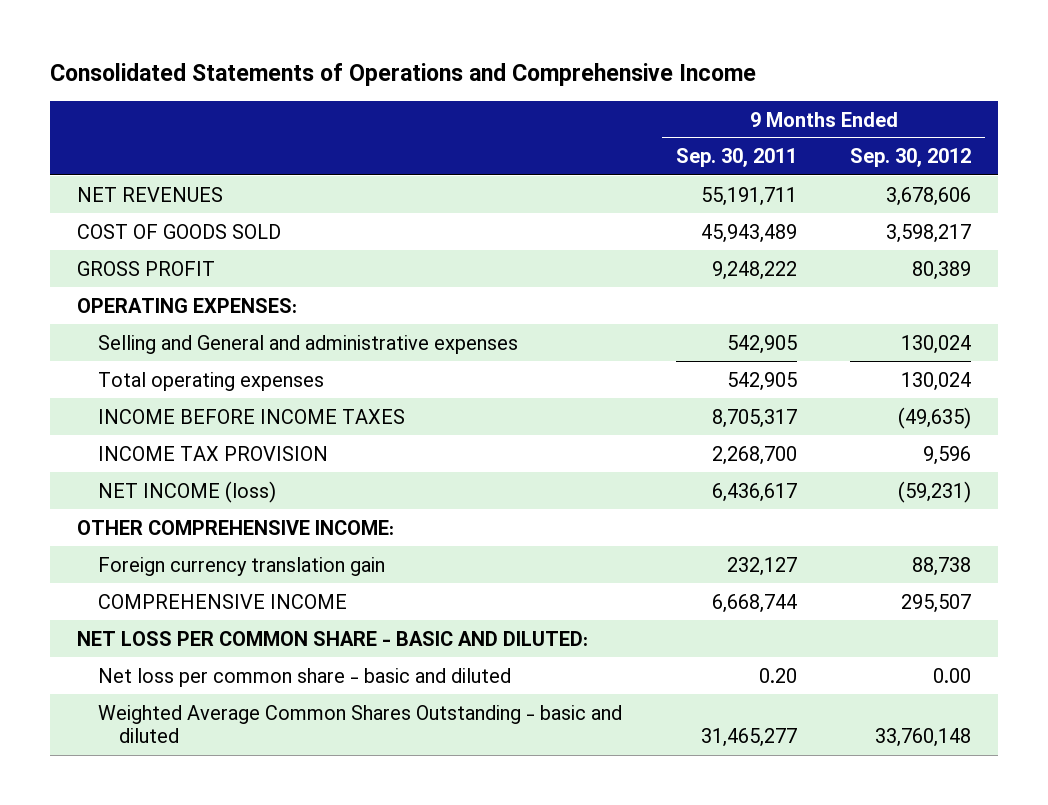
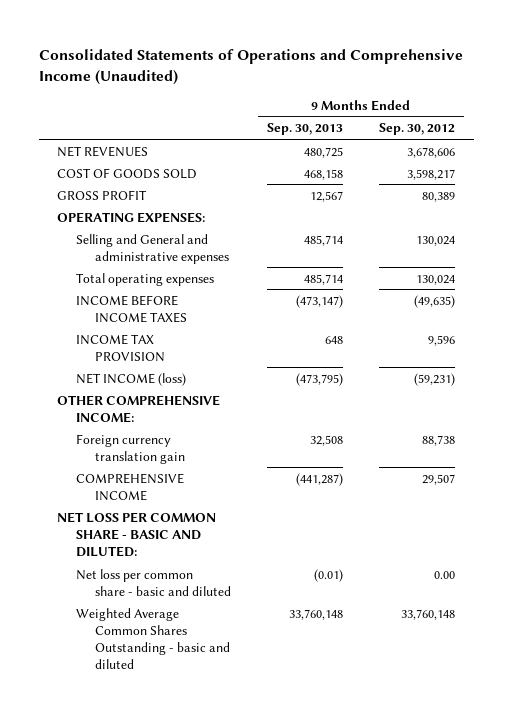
[49,62,756,86] Consolidated Statements of Operations and Comprehensive Income -> [38,48,463,85] Consolidated Statements of Operations and Comprehensive Income (Unaudited)
[675,148,797,168] Sep. 30, 2011 -> none
none -> [267,123,344,136] Sep. 30, 2013
[901,593,972,613] 295,507 -> [422,473,456,485] 29,507

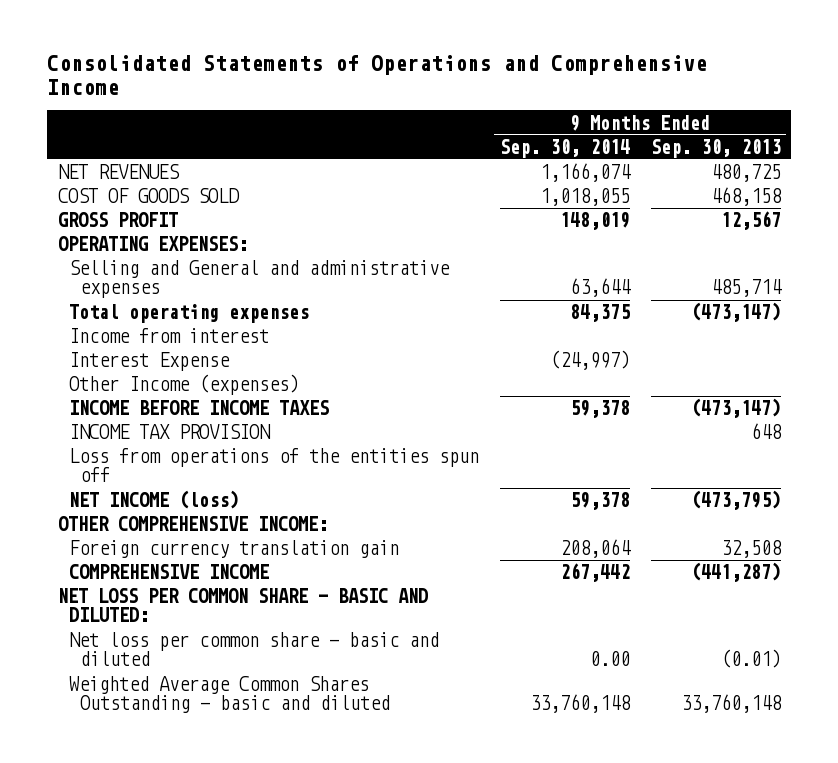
[38,48,463,85] Consolidated Statements of Operations and Comprehensive Income (Unaudited) -> [47,55,708,95] Consolidated Statements of Operations and Comprehensive Income
[379,123,456,136] Sep. 30, 2012 -> none
none -> [499,138,630,158] Sep. 30, 2014
[304,273,344,285] 485,714 -> [690,302,781,323] (473,147)
none -> [68,328,269,344] Income from interest
none -> [68,352,230,372] Interest Expense
none -> [68,374,299,396] Other Income (expenses)
none -> [68,448,479,483] Loss from operations of the entities spun off

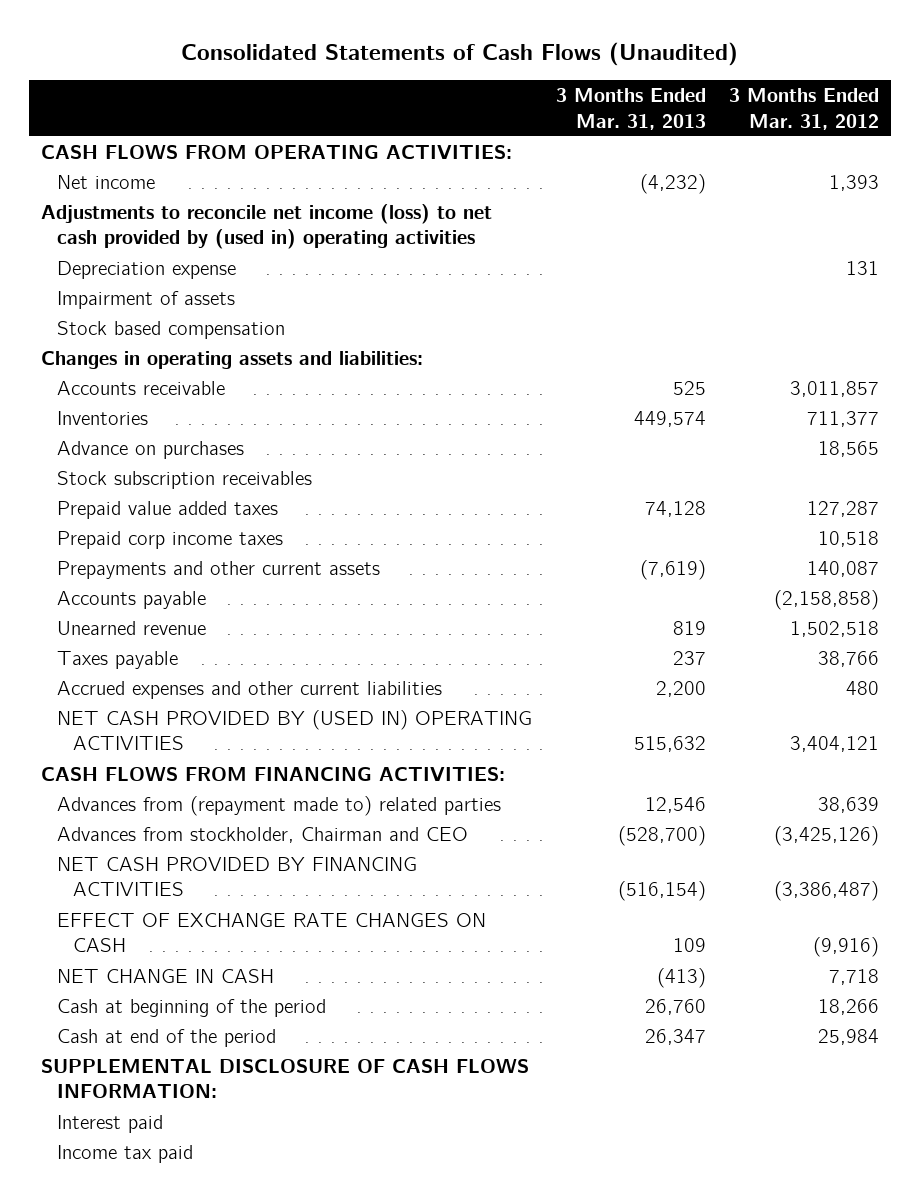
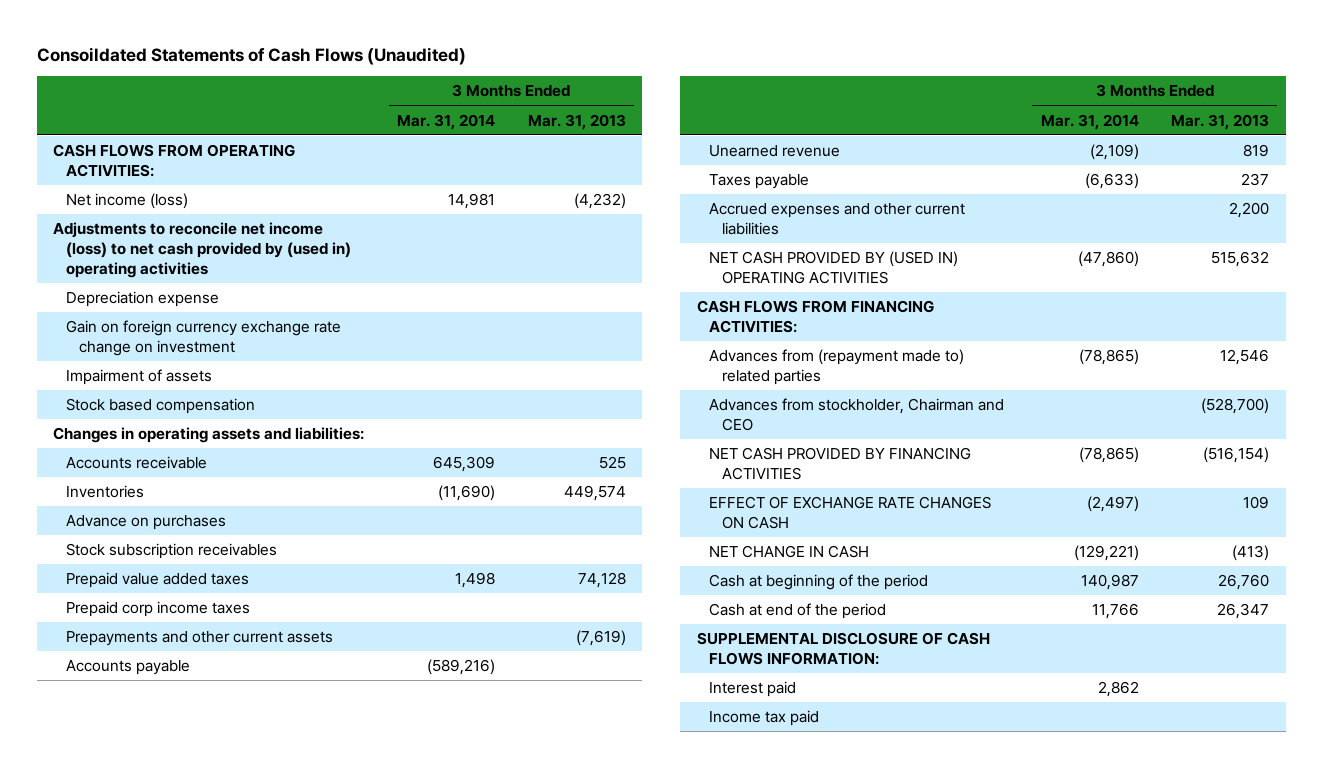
[181,42,739,67] Consolidated Statements of Cash Flows (Unaudited) -> [36,46,466,65] Consoildated Statements of Cash Flows (Unaudited)
[728,88,879,130] 3 Months Ended Mar. 31, 2012 -> none
none -> [397,113,496,130] Mar. 31, 2014
[57,175,156,190] Net income -> [65,193,188,210] Net income (loss)
none -> [65,320,341,356] Gain on foreign currency exchange rate change on investment

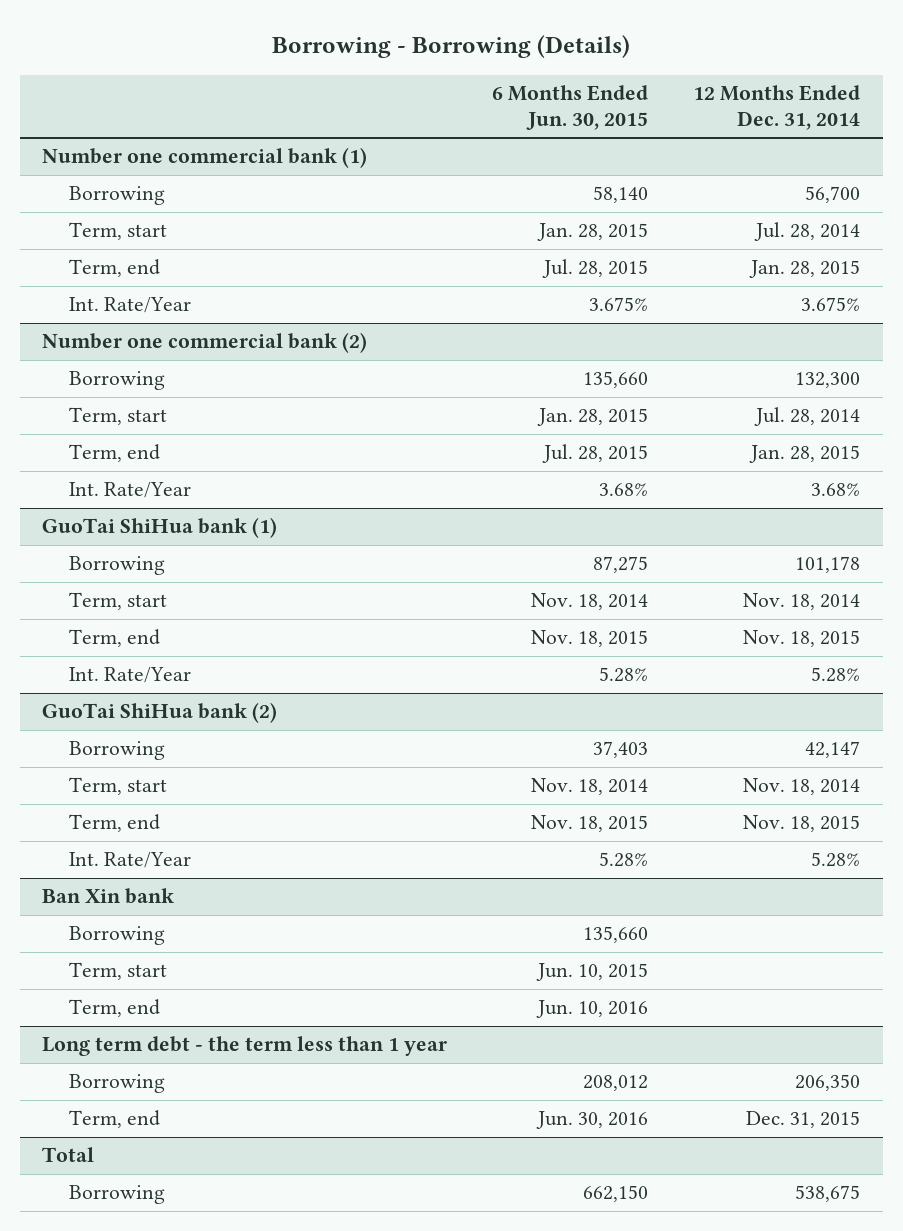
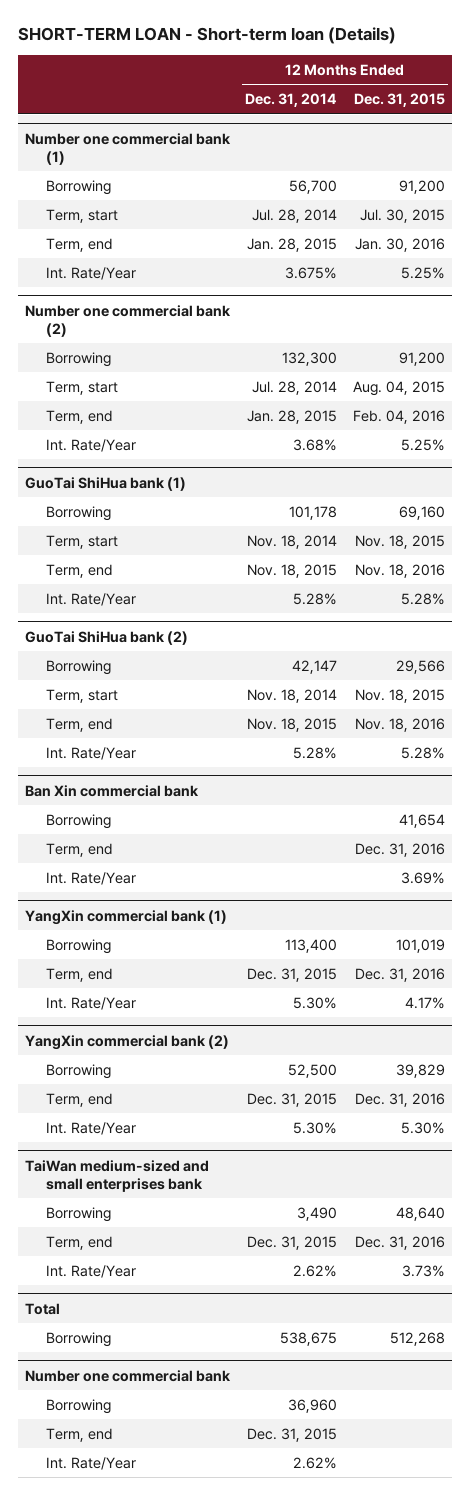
[272,35,631,59] Borrowing - Borrowing (Details) -> [17,27,396,45] SHORT-TERM LOAN - Short-term loan (Details)
[492,84,649,130] 6 Months Ended Jun. 30, 2015 -> none
none -> [353,93,445,108] Dec. 31, 2015
[42,888,175,905] Ban Xin bank -> [25,784,200,797] Ban Xin commercial bank
[69,962,168,981] Term, start -> none
[42,1036,448,1057] Long term debt - the term less than 1 year -> none
none -> [46,871,137,885] Int. Rate/Year
none -> [25,909,228,925] YangXin commercial bank (1)
[795,1074,861,1092] 206,350 -> [285,938,338,953] 113,400
none -> [46,996,137,1010] Int. Rate/Year
none -> [25,1034,230,1050] YangXin commercial bank (2)
none -> [46,1063,112,1079] Borrowing
none -> [46,1092,114,1107] Term, end
none -> [46,1121,137,1135] Int. Rate/Year
none -> [25,1159,210,1192] TaiWan medium-sized and small enterprises bank
none -> [46,1206,112,1222] Borrowing
none -> [46,1235,114,1250] Term, end
none -> [46,1264,137,1278] Int. Rate/Year
none -> [25,1369,232,1382] Number one commercial bank
none -> [46,1398,112,1414] Borrowing
none -> [46,1427,114,1442] Term, end
none -> [46,1456,137,1470] Int. Rate/Year

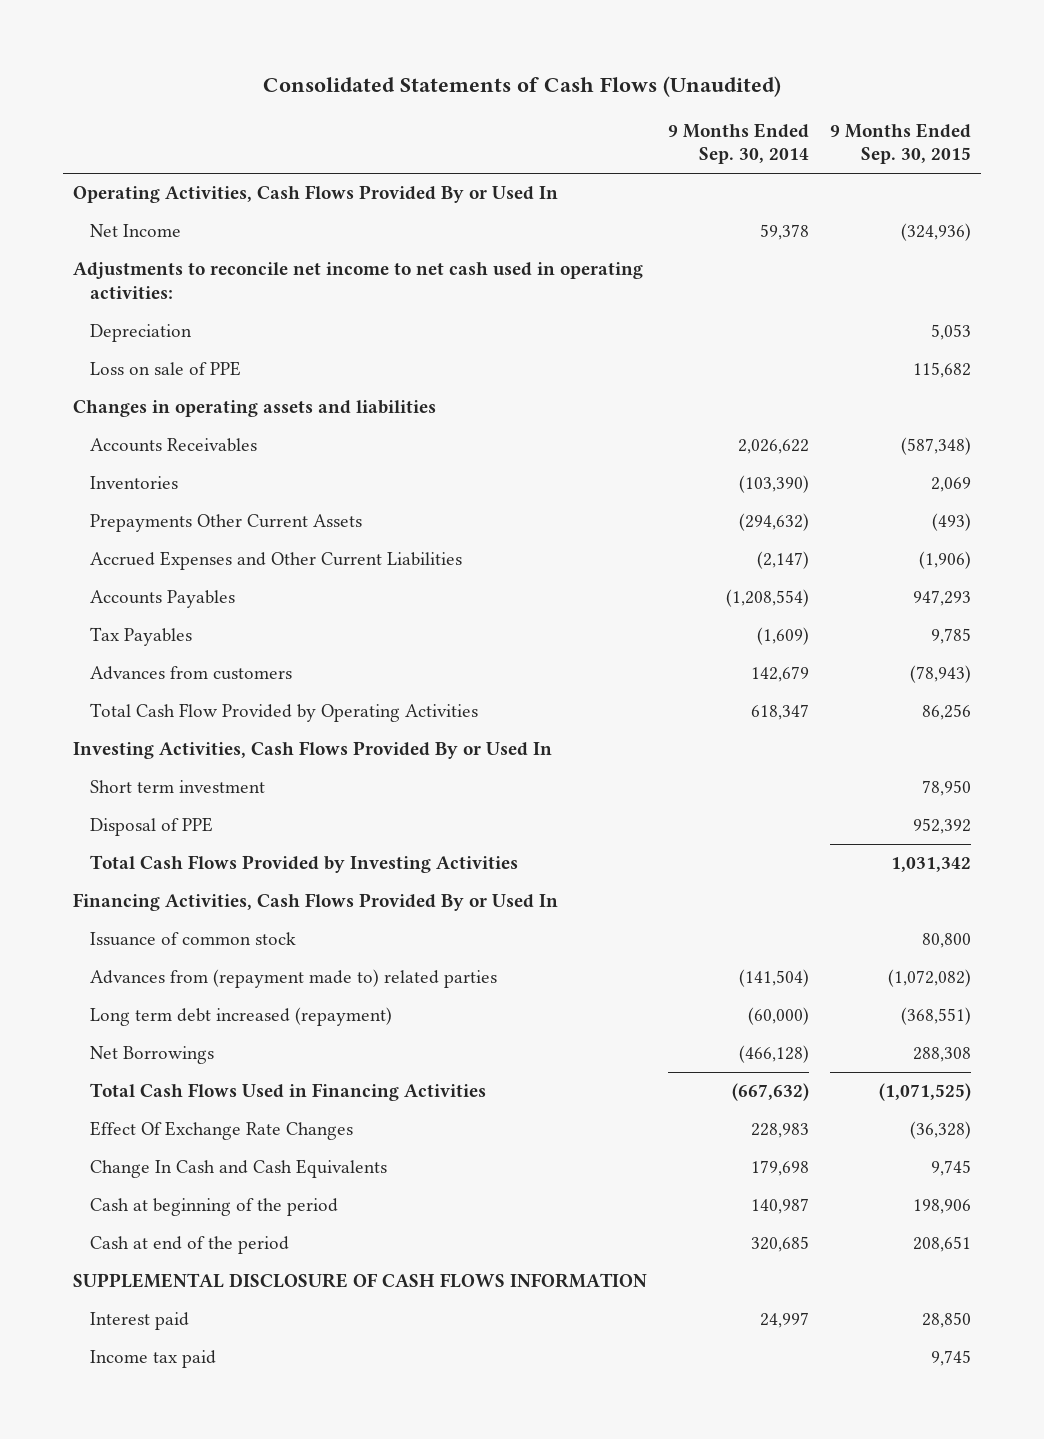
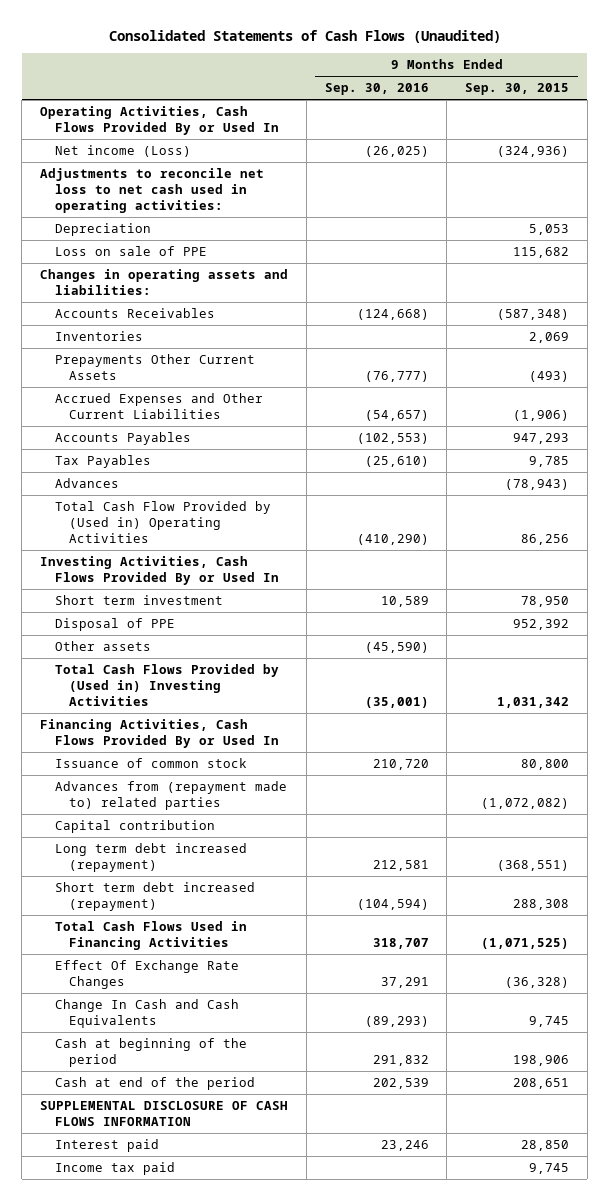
[667,122,809,165] 9 Months Ended Sep. 30, 2014 -> none
none -> [324,83,429,96] Sep. 30, 2016
[89,224,181,238] Net Income -> [54,144,191,157] Net income (Loss)
[73,262,644,299] Adjustments to reconcile net income to net cash used in operating activities: -> [39,167,264,213] Adjustments to reconcile net loss to net cash used in operating activities:
[73,400,437,418] Changes in operating assets and liabilities -> [39,268,288,295] Changes in operating assets and liabilities:
[89,666,292,681] Advances from customers -> [54,477,119,488] Advances
[89,703,478,723] Total Cash Flow Provided by Operating Activities -> [54,500,271,543] Total Cash Flow Provided by (Used in) Operating Activities
none -> [54,640,151,651] Other assets
[89,855,518,874] Total Cash Flows Provided by Investing Activities -> [54,663,279,706] Total Cash Flows Provided by (Used in) Investing Activities
none -> [54,819,215,833] Capital contribution
[89,1046,214,1065] Net Borrowings -> [54,881,255,911] Short term debt increased (repayment)

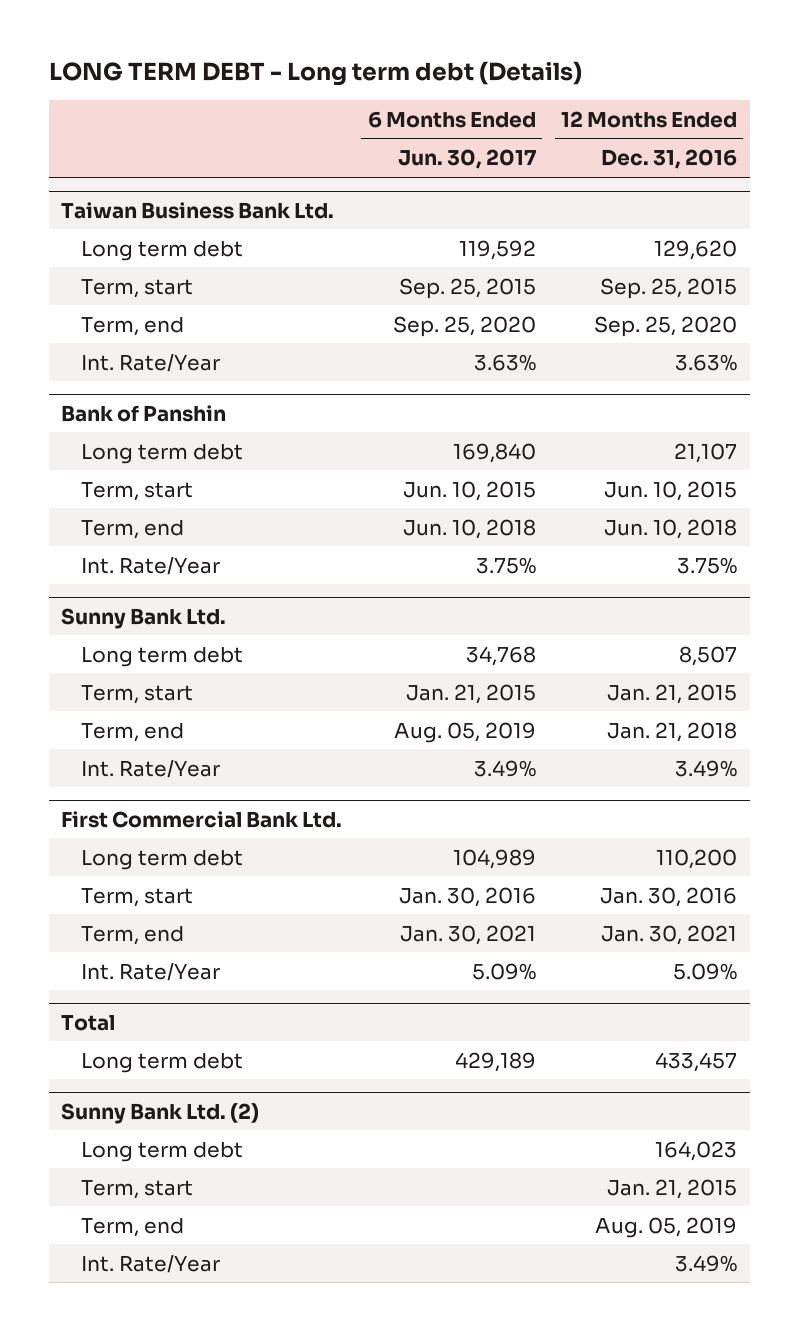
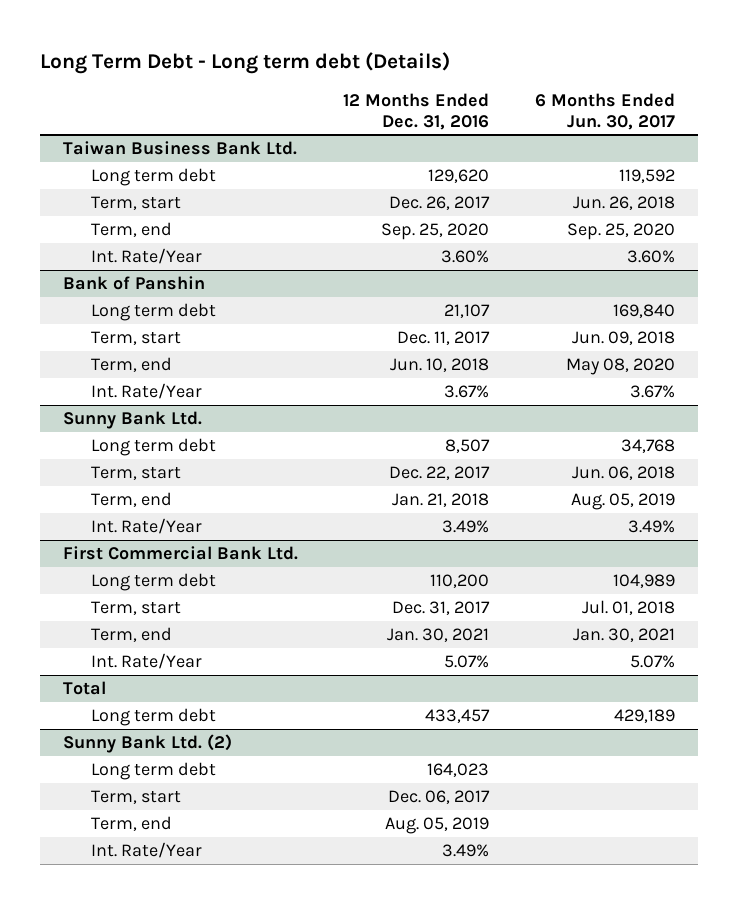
[48,61,582,87] LONG TERM DEBT - Long term debt (Details) -> [40,52,451,75] Long Term Debt - Long term debt (Details)
[398,277,536,299] Sep. 25, 2015 -> [573,196,676,211] Jun. 26, 2018
[600,277,738,299] Sep. 25, 2015 -> [389,196,491,211] Dec. 26, 2017
[473,353,536,371] 3.63% -> [627,250,676,264] 3.60%
[675,353,738,371] 3.63% -> [441,250,490,264] 3.60%
[402,480,536,501] Jun. 10, 2015 -> [572,331,676,346] Jun. 09, 2018
[604,480,738,501] Jun. 10, 2015 -> [397,331,491,346] Dec. 11, 2017
[402,518,536,539] Jun. 10, 2018 -> [566,358,676,376] May 08, 2020
[475,556,536,574] 3.75% -> [630,385,676,399] 3.67%
[677,556,738,574] 3.75% -> [444,385,490,399] 3.67%
[405,683,536,704] Jan. 21, 2015 -> [572,466,676,481] Jun. 06, 2018
[607,683,738,704] Jan. 21, 2015 -> [389,466,491,481] Dec. 22, 2017
[398,886,536,907] Jan. 30, 2016 -> [582,600,676,616] Jul. 01, 2018
[600,886,738,907] Jan. 30, 2016 -> [392,601,491,616] Dec. 31, 2017
[471,962,536,980] 5.09% -> [630,655,676,669] 5.07%
[673,962,738,980] 5.09% -> [444,655,490,669] 5.07%
[607,1178,738,1199] Jan. 21, 2015 -> [388,790,491,805] Dec. 06, 2017

